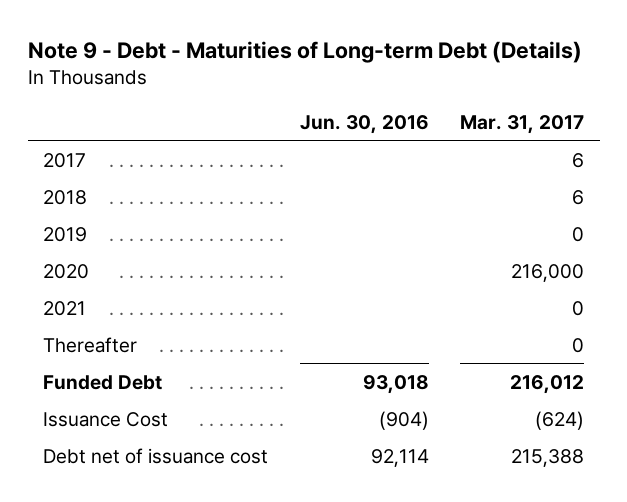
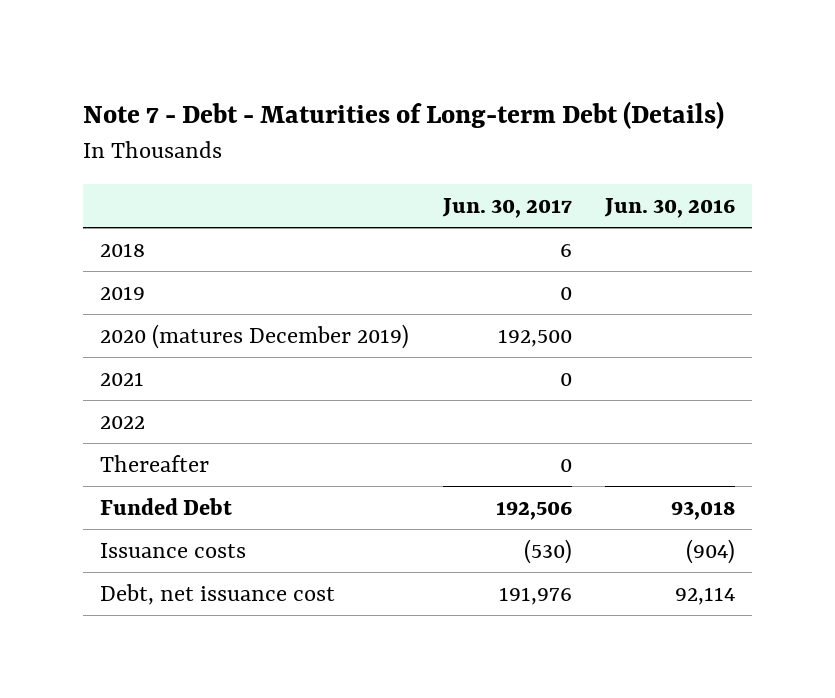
[27,40,582,63] Note 9 - Debt - Maturities of Long-term Debt (Details) -> [83,101,725,130] Note 7 - Debt - Maturities of Long-term Debt (Details)
[459,114,584,134] Mar. 31, 2017 -> none
none -> [441,197,572,218] Jun. 30, 2017
[43,152,87,168] 2017 -> none
[43,263,90,279] 2020 -> none
none -> [100,324,410,350] 2020 (matures December 2019)
none -> [100,416,146,430] 2022
[43,411,169,427] Issuance Cost -> [100,543,247,559] Issuance costs
[43,447,269,464] Debt net of issuance cost -> [100,584,336,606] Debt, net issuance cost

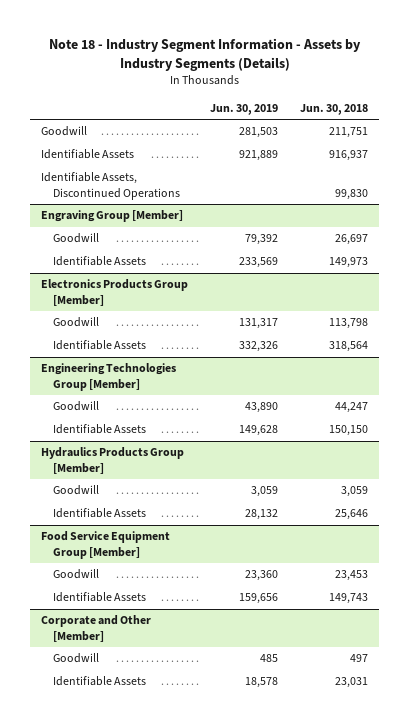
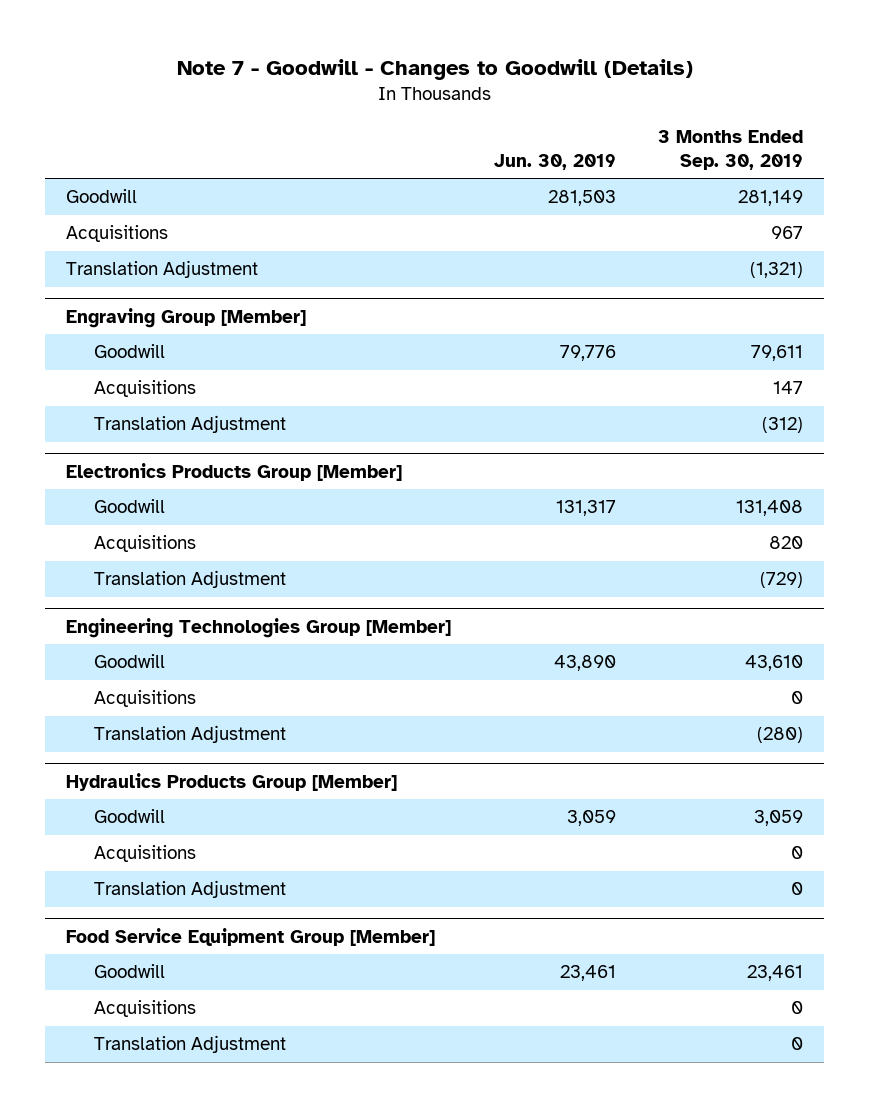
[48,38,361,71] Note 18 - Industry Segment Information - Assets by Industry Segments (Details) -> [176,58,693,80] Note 7 - Goodwill - Changes to Goodwill (Details)
[300,103,369,115] Jun. 30, 2018 -> none
none -> [658,129,804,170] 3 Months Ended Sep. 30, 2019
[41,149,135,160] Identifiable Assets -> none
[41,172,180,200] Identifiable Assets, Discontinued Operations -> none
none -> [66,225,169,243] Acquisitions
none -> [66,260,259,279] Translation Adjustment
[52,256,146,267] Identifiable Assets -> none
[245,234,279,246] 79,392 -> [559,345,616,362] 79,776
none -> [94,380,197,398] Acquisitions
none -> [94,415,287,434] Translation Adjustment
[52,340,146,351] Identifiable Assets -> none
none -> [94,535,197,553] Acquisitions
none -> [94,570,287,589] Translation Adjustment
[52,424,146,435] Identifiable Assets -> none
none -> [94,690,197,708] Acquisitions
none -> [94,725,287,744] Translation Adjustment
[52,508,146,519] Identifiable Assets -> none
none -> [94,845,197,863] Acquisitions
none -> [94,880,287,899] Translation Adjustment
[52,592,146,603] Identifiable Assets -> none
[41,615,152,642] Corporate and Other [Member] -> none
[52,653,99,664] Goodwill -> none
[52,676,146,687] Identifiable Assets -> none
[245,570,279,582] 23,360 -> [559,965,616,982] 23,461
none -> [94,1000,197,1018] Acquisitions
none -> [94,1035,287,1054] Translation Adjustment

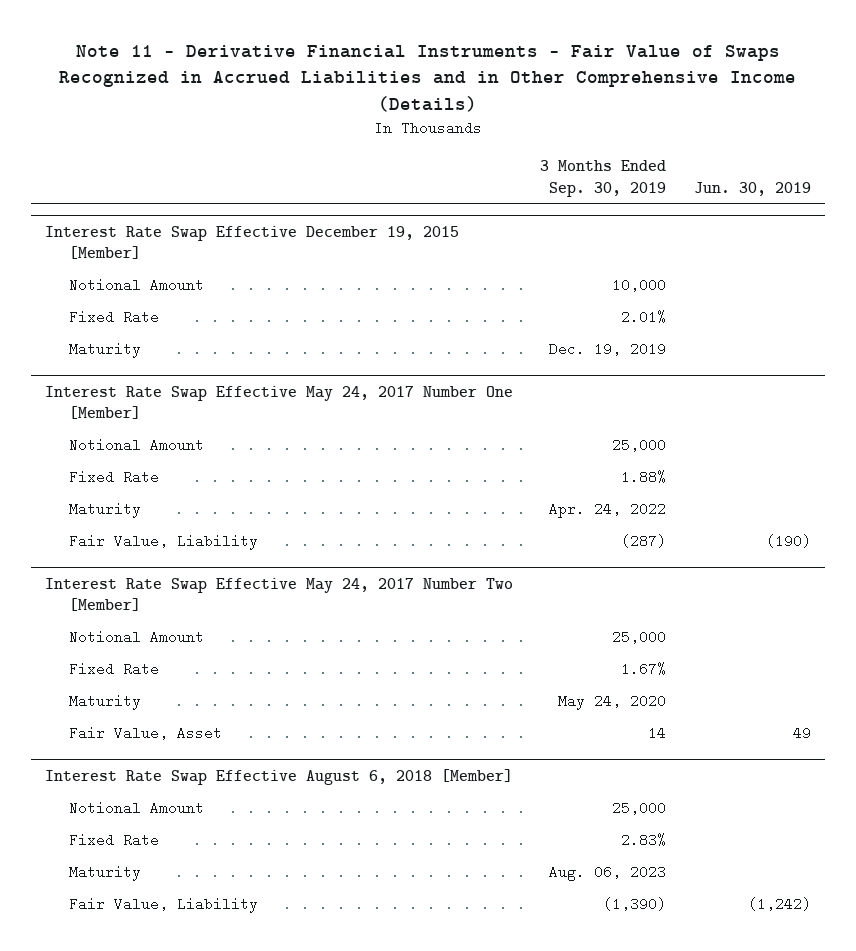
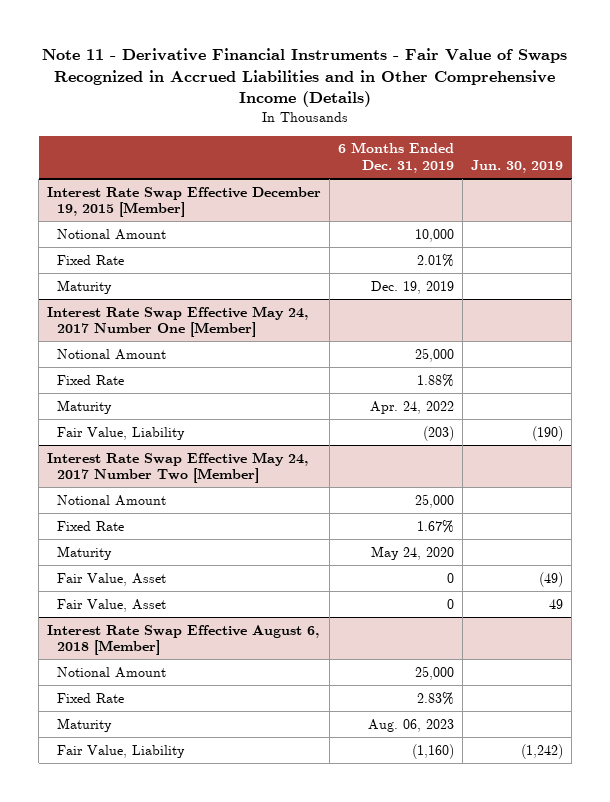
[540,160,667,197] 3 Months Ended Sep. 30, 2019 -> none
none -> [338,142,455,173] 6 Months Ended Dec. 31, 2019
none -> [57,572,167,586] Fair Value, Asset

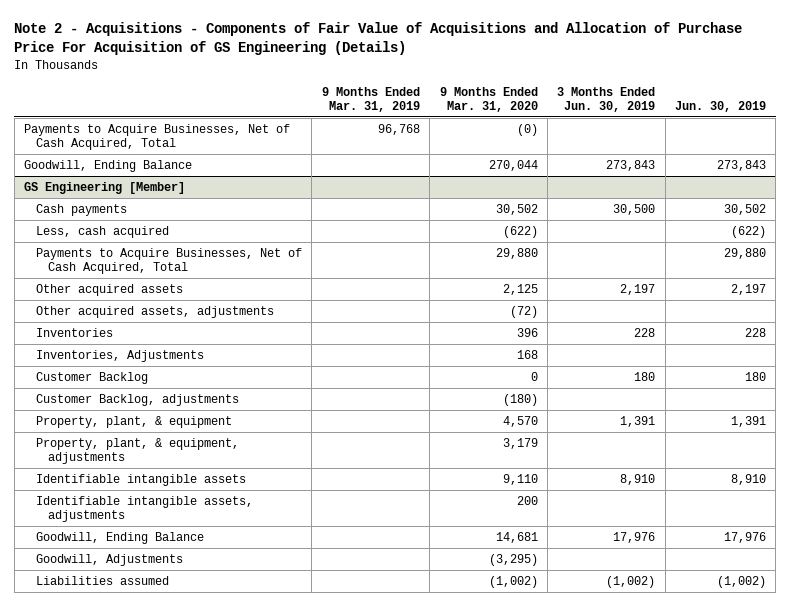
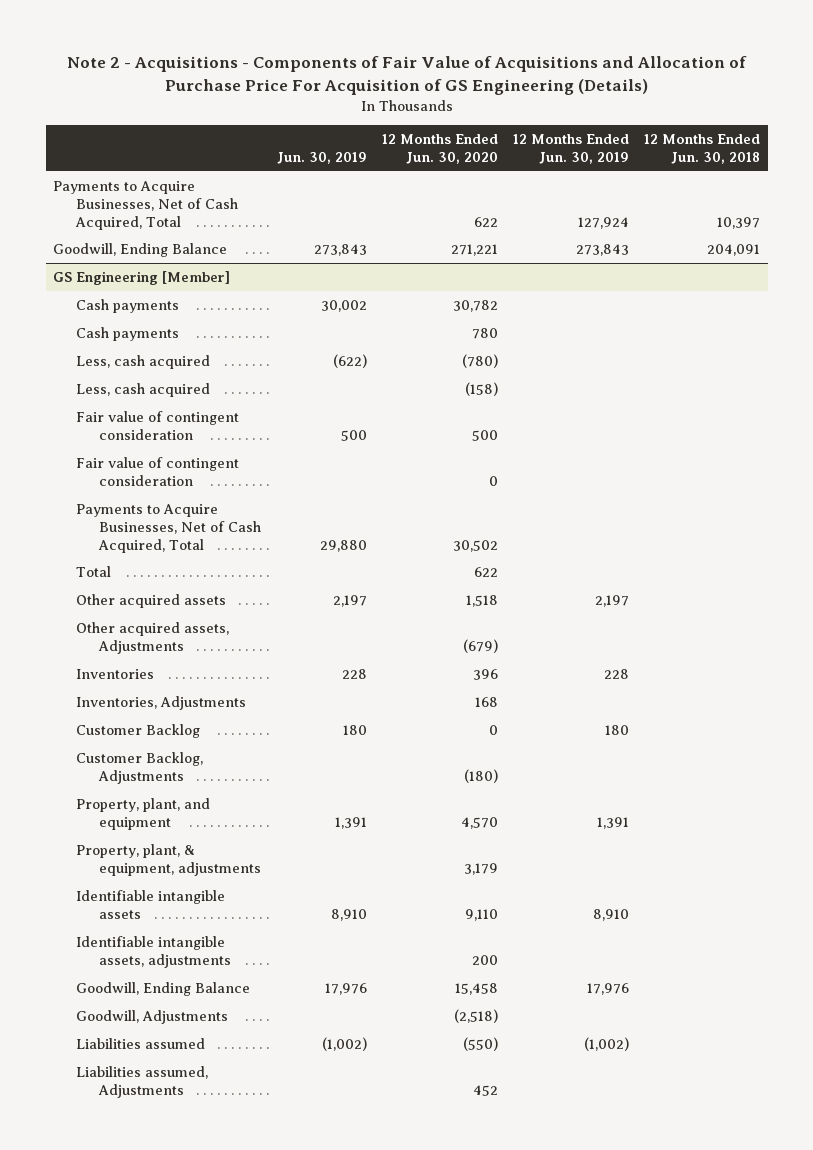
[321,86,420,112] 9 Months Ended Mar. 31, 2019 -> none
[439,86,538,112] 9 Months Ended Mar. 31, 2020 -> none
[557,86,656,112] 3 Months Ended Jun. 30, 2019 -> none
none -> [381,134,498,165] 12 Months Ended Jun. 30, 2020
none -> [513,134,630,165] 12 Months Ended Jun. 30, 2019
none -> [644,134,761,165] 12 Months Ended Jun. 30, 2018
[724,203,767,215] 30,502 -> [320,299,367,312] 30,002
none -> [76,326,180,341] Cash payments
none -> [76,382,211,397] Less, cash acquired
none -> [76,410,240,440] Fair value of contingent consideration
none -> [76,456,240,486] Fair value of contingent consideration
none -> [76,565,112,577] Total
[36,305,275,318] Other acquired assets, adjustments -> [76,621,230,654] Other acquired assets, Adjustments
[36,393,240,406] Customer Backlog, adjustments -> [76,751,204,784] Customer Backlog, Adjustments
[36,415,233,428] Property, plant, & equipment -> [76,797,211,830] Property, plant, and equipment
none -> [76,1065,209,1098] Liabilities assumed, Adjustments

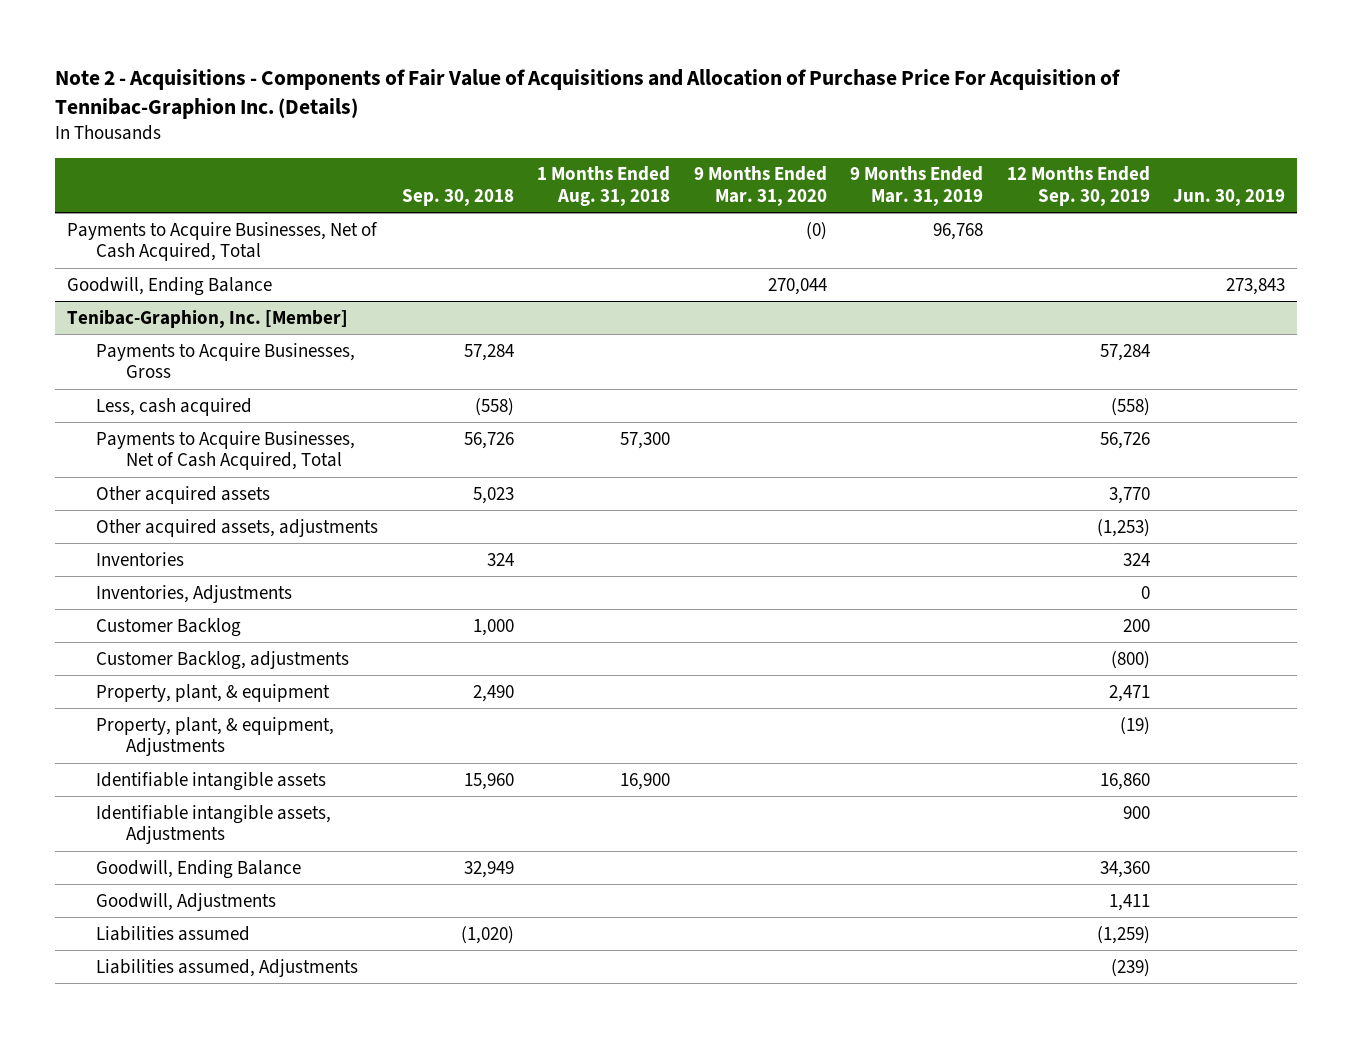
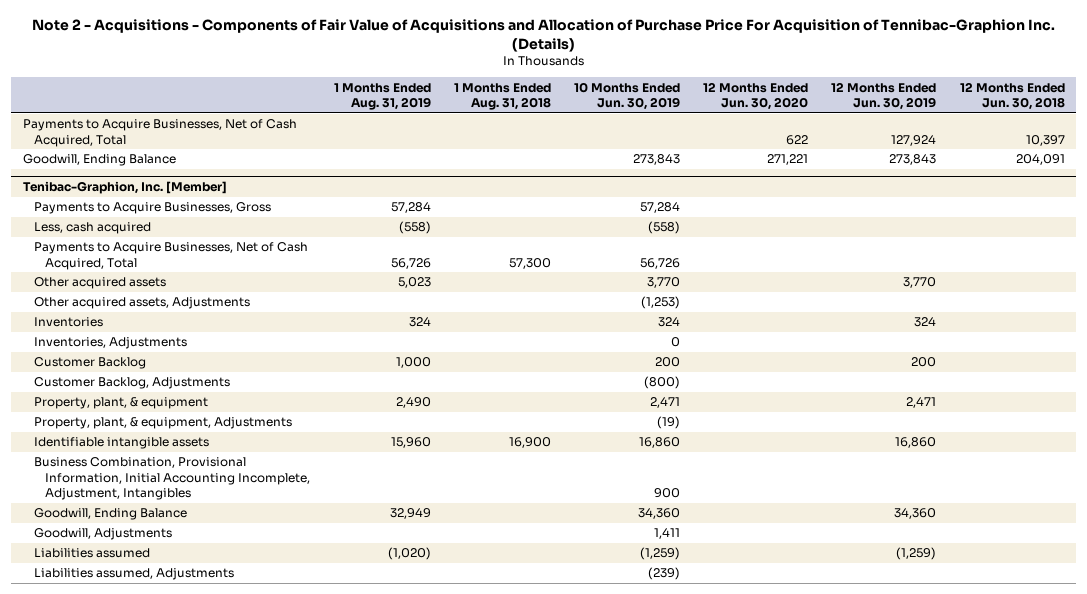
[401,189,514,207] Sep. 30, 2018 -> none
[693,166,827,207] 9 Months Ended Mar. 31, 2020 -> none
[850,166,984,207] 9 Months Ended Mar. 31, 2019 -> none
[1006,166,1150,207] 12 Months Ended Sep. 30, 2019 -> none
[1173,189,1286,207] Jun. 30, 2019 -> none
none -> [333,82,431,111] 1 Months Ended Aug. 31, 2019
none -> [574,81,681,111] 10 Months Ended Jun. 30, 2019
none -> [703,81,809,111] 12 Months Ended Jun. 30, 2020
none -> [831,81,937,111] 12 Months Ended Jun. 30, 2019
none -> [959,81,1065,111] 12 Months Ended Jun. 30, 2018
[96,518,379,537] Other acquired assets, adjustments -> [34,297,251,310] Other acquired assets, Adjustments
[96,650,350,670] Customer Backlog, adjustments -> [34,377,231,390] Customer Backlog, Adjustments
[96,804,332,845] Identifiable intangible assets, Adjustments -> [34,457,311,501] Business Combination, Provisional Information, Initial Accounting Incomplete, Adjustment, Intangibles

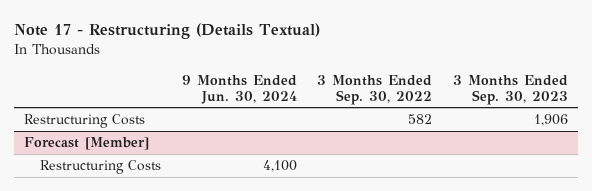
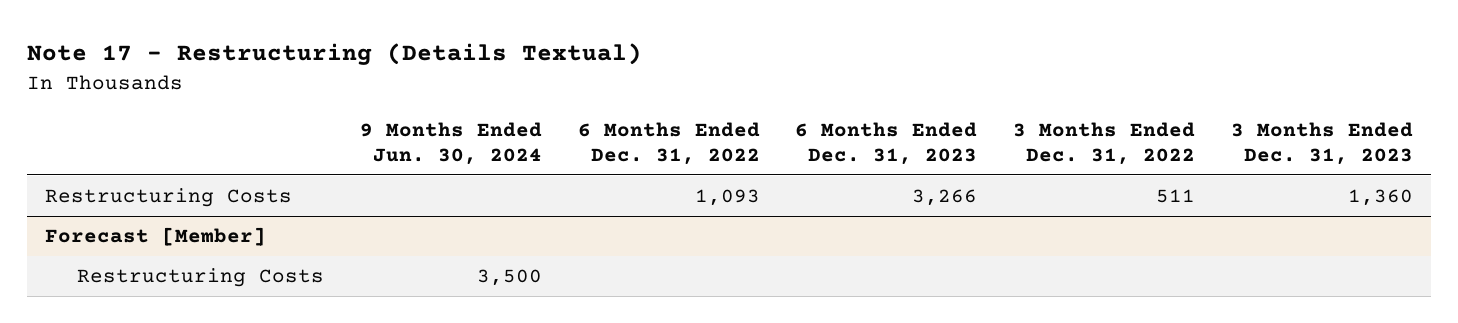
[317,74,433,105] 3 Months Ended Sep. 30, 2022 -> none
[452,74,568,105] 3 Months Ended Sep. 30, 2023 -> none
none -> [577,121,760,166] 6 Months Ended Dec. 31, 2022
none -> [795,121,978,166] 6 Months Ended Dec. 31, 2023
none -> [1013,121,1196,166] 3 Months Ended Dec. 31, 2022
none -> [1230,121,1413,166] 3 Months Ended Dec. 31, 2023
[262,160,297,173] 4,100 -> [476,268,542,286] 3,500

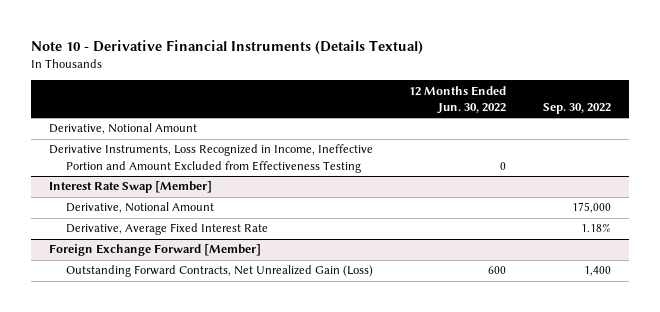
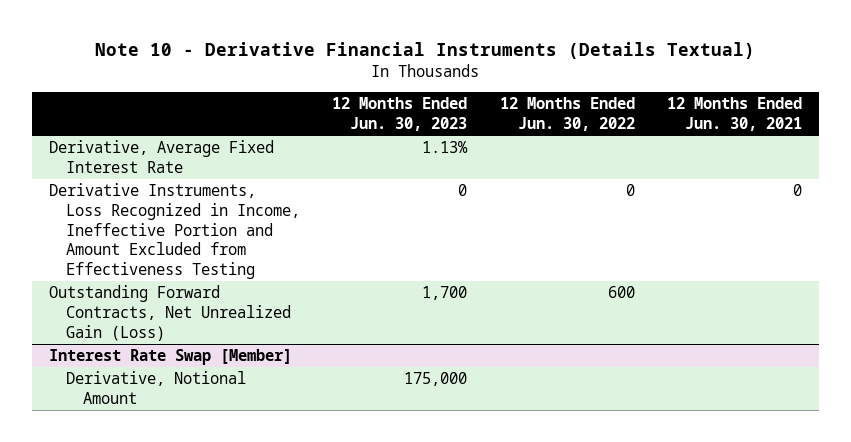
[542,102,611,114] Sep. 30, 2022 -> none
none -> [332,97,468,131] 12 Months Ended Jun. 30, 2023
none -> [667,97,803,131] 12 Months Ended Jun. 30, 2021
[49,123,198,135] Derivative, Notional Amount -> none
none -> [48,140,274,173] Derivative, Average Fixed Interest Rate
none -> [48,285,291,341] Outstanding Forward Contracts, Net Unrealized Gain (Loss)
[65,223,268,236] Derivative, Average Fixed Interest Rate -> none
[49,244,262,257] Foreign Exchange Forward [Member] -> none
[65,265,373,278] Outstanding Forward Contracts, Net Unrealized Gain (Loss) -> none

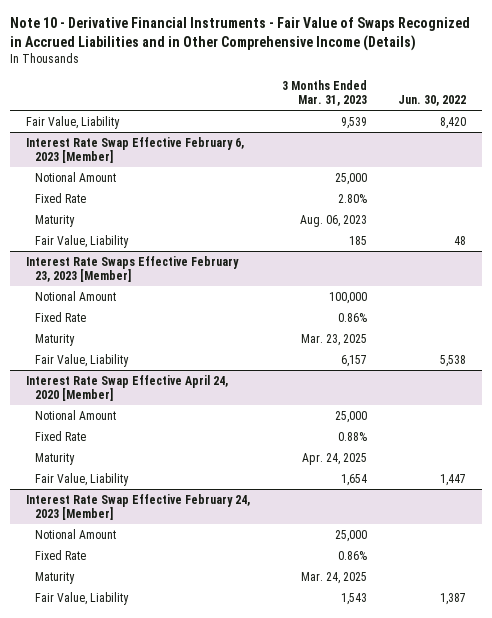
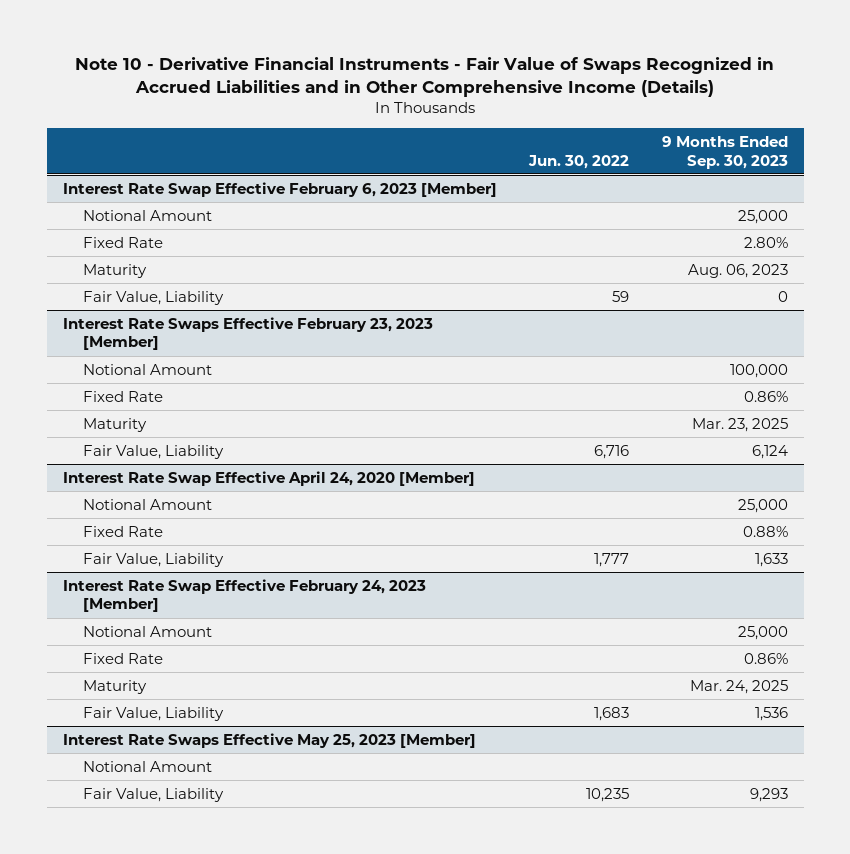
[281,79,367,107] 3 Months Ended Mar. 31, 2023 -> none
none -> [661,136,788,169] 9 Months Ended Sep. 30, 2023
[25,115,120,129] Fair Value, Liability -> none
[454,235,467,245] 48 -> [612,290,630,302] 59
[440,354,467,367] 5,538 -> [594,444,630,459] 6,716
[35,452,76,465] Maturity -> none
[440,473,467,486] 1,447 -> [594,552,630,567] 1,777
[440,592,467,605] 1,387 -> [594,706,630,721] 1,683
none -> [62,732,476,748] Interest Rate Swaps Effective May 25, 2023 [Member]
none -> [83,760,213,772] Notional Amount
none -> [83,787,225,802] Fair Value, Liability

